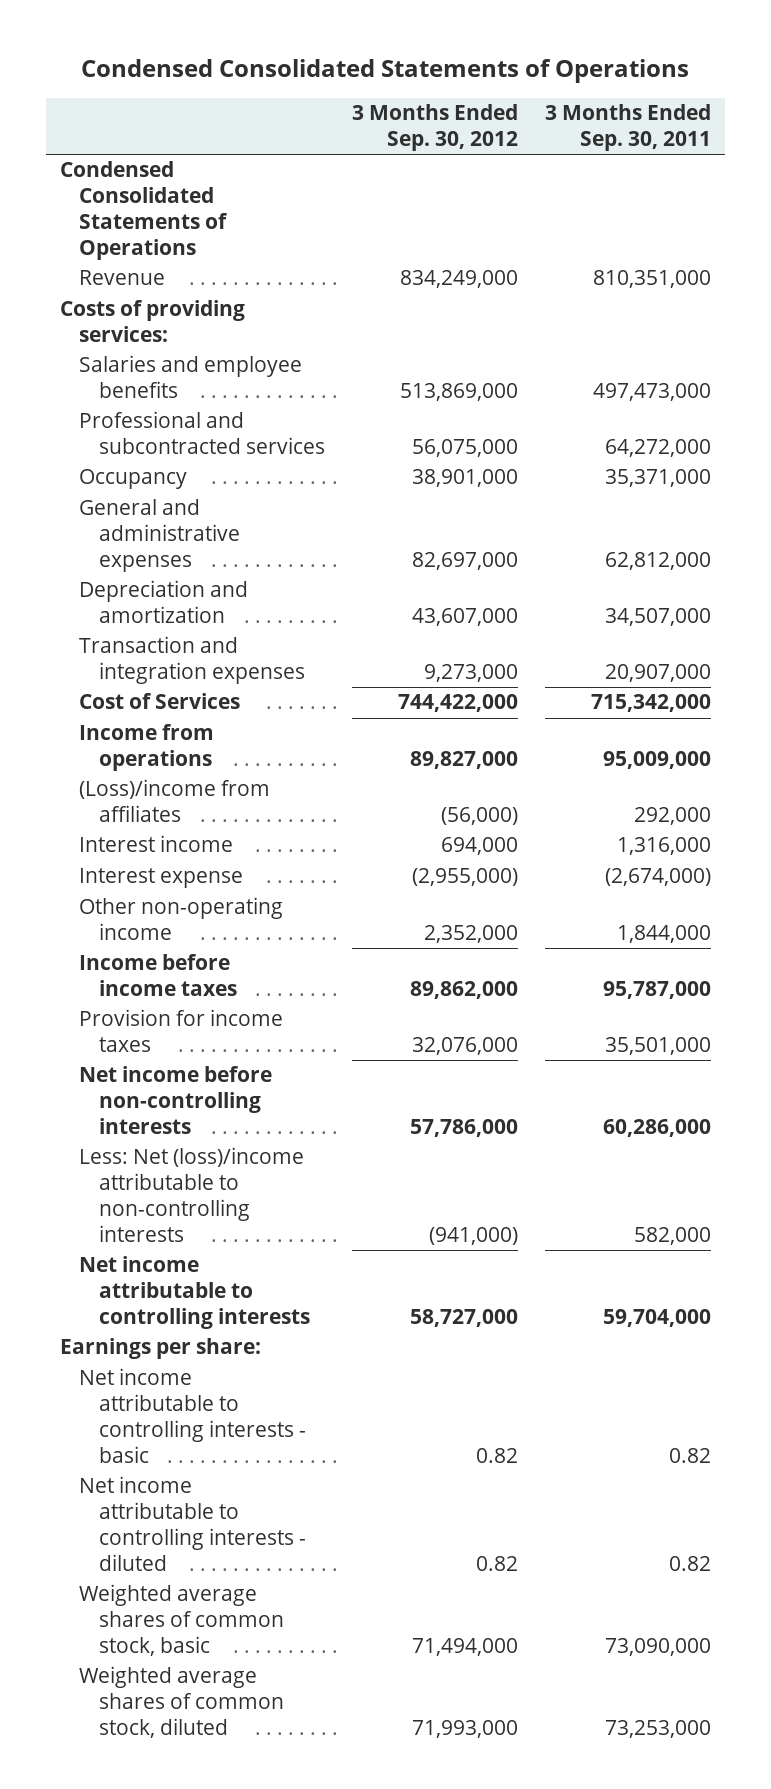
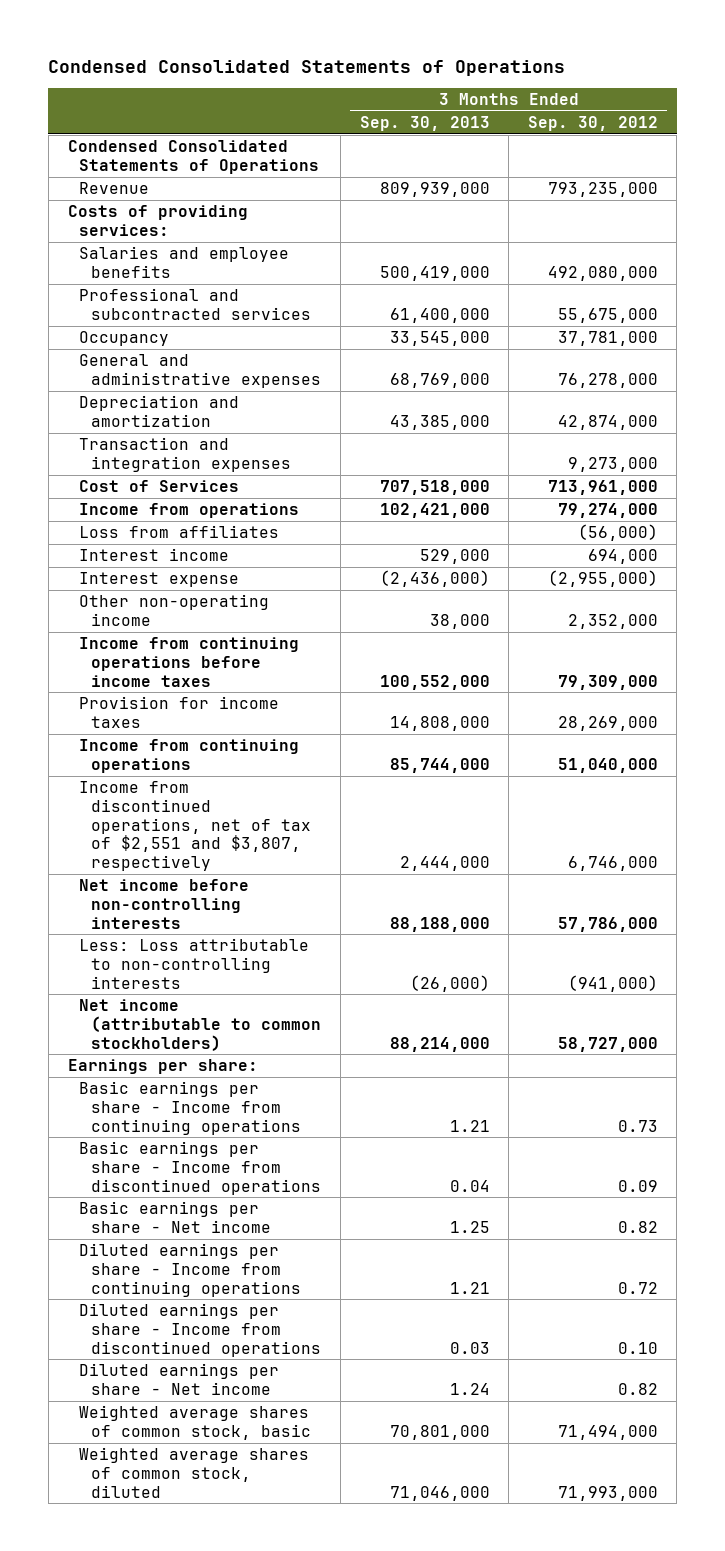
[545,104,712,151] 3 Months Ended Sep. 30, 2011 -> none
none -> [359,115,490,131] Sep. 30, 2013
[400,270,519,289] 834,249,000 -> [547,182,658,198] 793,235,000
[400,383,519,402] 513,869,000 -> [547,265,658,281] 492,080,000
[412,439,519,458] 56,075,000 -> [557,307,658,323] 55,675,000
[412,469,519,488] 38,901,000 -> [557,331,658,347] 37,781,000
[412,552,519,571] 82,697,000 -> [557,372,658,388] 76,278,000
[412,608,519,627] 43,607,000 -> [557,414,658,430] 42,874,000
[398,694,519,713] 744,422,000 -> [547,480,658,496] 713,961,000
[410,751,519,770] 89,827,000 -> [557,503,658,519] 79,274,000
[79,779,271,823] (Loss)/income from affiliates -> [79,525,280,539] Loss from affiliates
[79,954,237,997] Income before income taxes -> [79,637,300,687] Income from continuing operations before income taxes
[410,981,519,1000] 89,862,000 -> [557,674,658,690] 79,309,000
[412,1037,519,1056] 32,076,000 -> [557,715,658,731] 28,269,000
none -> [79,739,300,773] Income from continuing operations
none -> [79,781,312,872] Income from discontinued operations, net of tax of $2,551 and $3,807, respectively
[79,1147,305,1242] Less: Net (loss)/income attributable to non-controlling interests -> [79,938,310,989] Less: Loss attributable to non-controlling interests
[79,1256,310,1330] Net income attributable to controlling interests -> [79,999,322,1051] Net income (attributable to common stockholders)
none -> [79,1081,302,1135] Basic earnings per share - Income from continuing operations
none -> [79,1141,322,1195] Basic earnings per share - Income from discontinued operations
[79,1368,306,1463] Net income attributable to controlling interests - basic -> [79,1201,272,1233] Basic earnings per share - Net income
none -> [79,1243,302,1297] Diluted earnings per share - Income from continuing operations
none -> [79,1303,322,1357] Diluted earnings per share - Income from discontinued operations
[79,1476,306,1571] Net income attributable to controlling interests - diluted -> [79,1363,280,1395] Diluted earnings per share - Net income

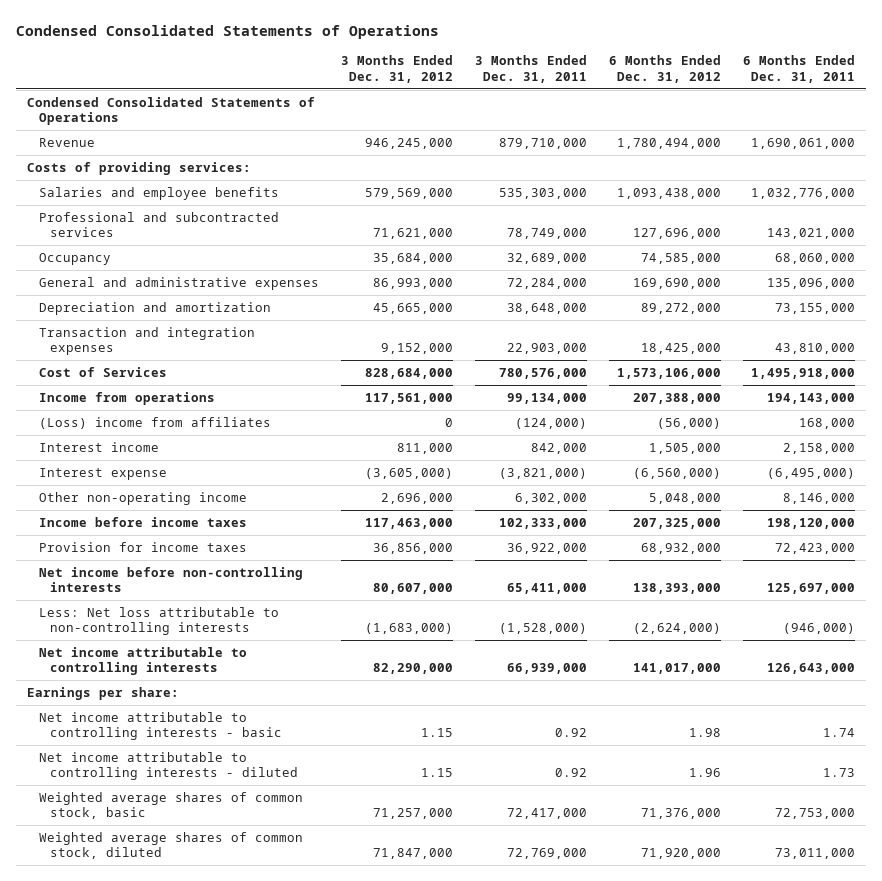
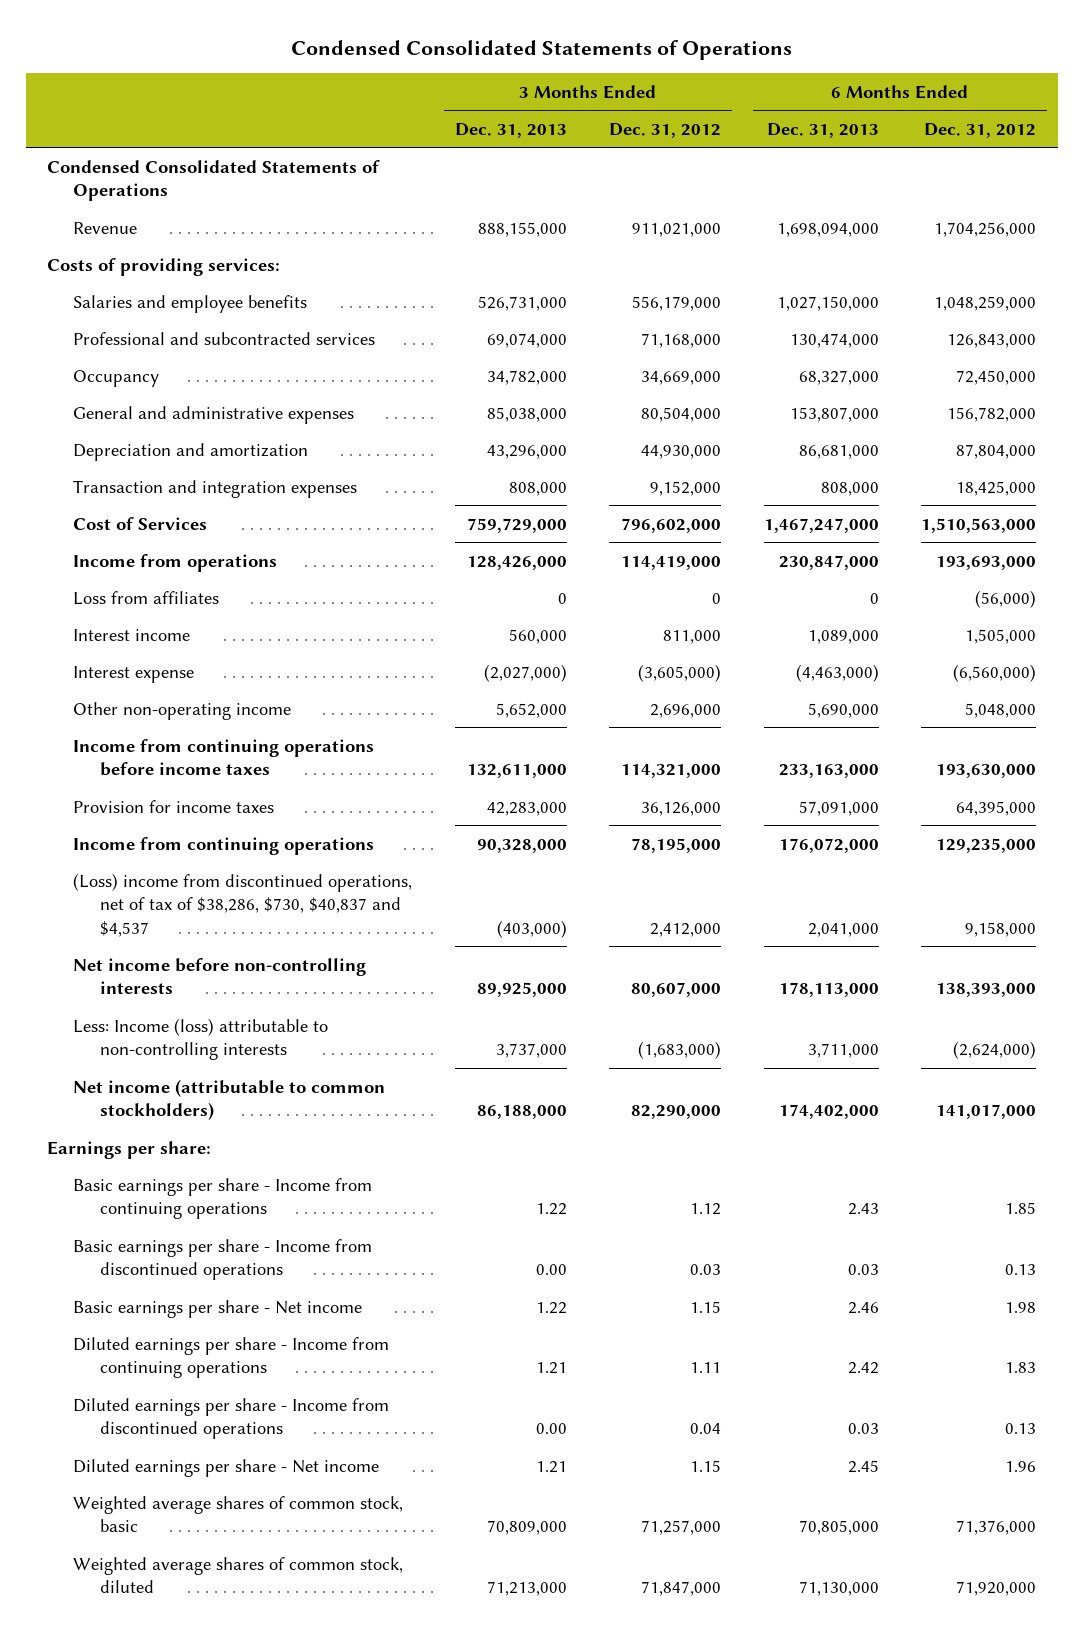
[474,55,587,83] 3 Months Ended Dec. 31, 2011 -> none
[743,55,856,83] 6 Months Ended Dec. 31, 2011 -> none
none -> [454,122,567,138] Dec. 31, 2013
none -> [766,122,879,138] Dec. 31, 2013
[364,138,453,150] 946,245,000 -> [632,222,722,237] 911,021,000
[617,138,722,150] 1,780,494,000 -> [934,221,1037,237] 1,704,256,000
[364,188,453,200] 579,569,000 -> [632,295,722,311] 556,179,000
[617,188,722,200] 1,093,438,000 -> [934,295,1037,311] 1,048,259,000
[372,228,453,240] 71,621,000 -> [641,332,722,348] 71,168,000
[633,228,722,240] 127,696,000 -> [947,333,1037,348] 126,843,000
[372,253,453,265] 35,684,000 -> [641,370,722,385] 34,669,000
[641,253,722,265] 74,585,000 -> [956,369,1037,385] 72,450,000
[372,278,453,290] 86,993,000 -> [641,406,722,422] 80,504,000
[633,278,722,290] 169,690,000 -> [947,406,1037,422] 156,782,000
[372,303,453,315] 45,665,000 -> [641,444,722,459] 44,930,000
[641,303,722,315] 89,272,000 -> [956,443,1037,459] 87,804,000
[364,368,453,380] 828,684,000 -> [621,517,722,533] 796,602,000
[617,368,722,380] 1,573,106,000 -> [921,517,1037,533] 1,510,563,000
[364,393,453,405] 117,561,000 -> [621,555,722,570] 114,419,000
[633,393,722,405] 207,388,000 -> [936,555,1037,570] 193,693,000
[38,417,271,430] (Loss) income from affiliates -> [73,590,220,605] Loss from affiliates
[38,517,247,528] Income before income taxes -> [73,738,375,777] Income from continuing operations before income taxes
[364,518,453,530] 117,463,000 -> [621,764,722,779] 114,321,000
[633,518,722,530] 207,325,000 -> [936,764,1037,779] 193,630,000
[372,543,453,555] 36,856,000 -> [641,801,722,816] 36,126,000
[641,543,722,555] 68,932,000 -> [956,800,1037,816] 64,395,000
none -> [73,836,375,855] Income from continuing operations
none -> [73,872,413,938] (Loss) income from discontinued operations, net of tax of $38,286, $730, $40,837 and $4,537
[38,607,279,636] Less: Net loss attributable to non-controlling interests -> [73,1017,329,1061] Less: Income (loss) attributable to non-controlling interests
[38,647,247,676] Net income attributable to controlling interests -> [73,1078,386,1121] Net income (attributable to common stockholders)
none -> [73,1177,373,1220] Basic earnings per share - Income from continuing operations
none -> [73,1238,373,1281] Basic earnings per share - Income from discontinued operations
[38,712,283,741] Net income attributable to controlling interests - basic -> [73,1299,363,1318] Basic earnings per share - Net income
none -> [73,1336,390,1379] Diluted earnings per share - Income from continuing operations
none -> [73,1397,390,1440] Diluted earnings per share - Income from discontinued operations
[38,752,299,781] Net income attributable to controlling interests - diluted -> [73,1458,380,1477] Diluted earnings per share - Net income

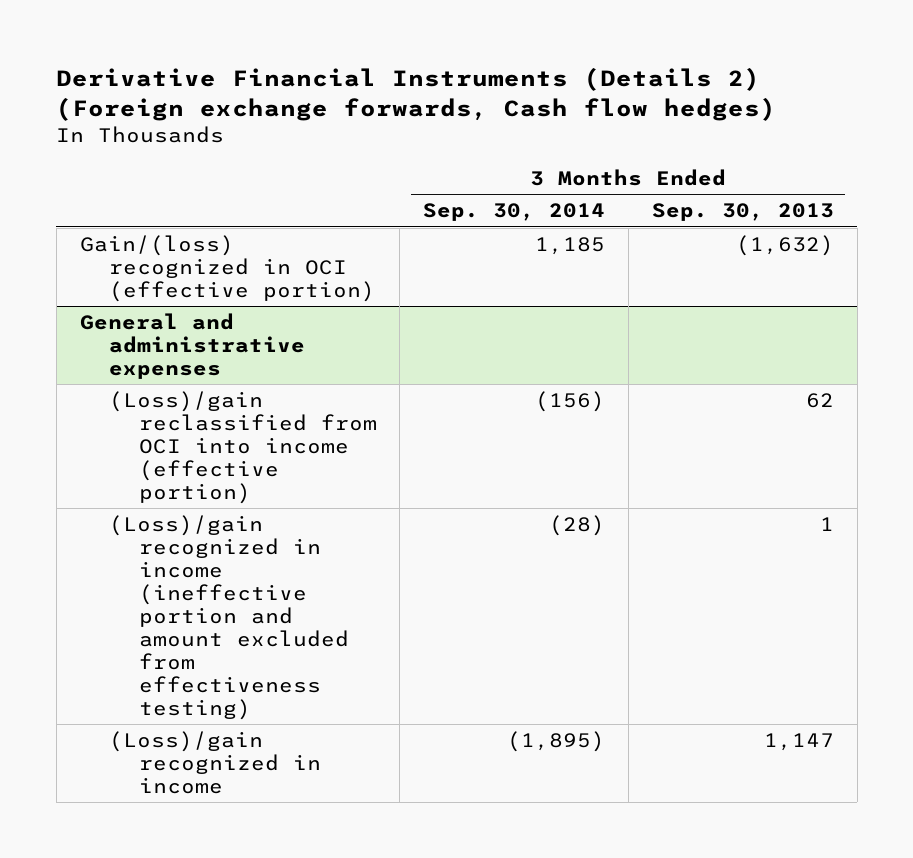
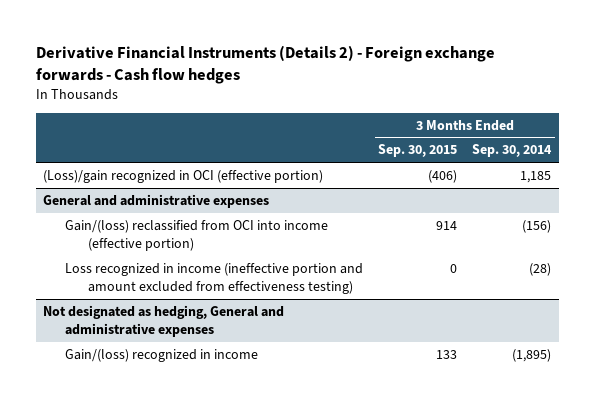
[56,67,777,122] Derivative Financial Instruments (Details 2) (Foreign exchange forwards, Cash flow hedges) -> [35,44,495,84] Derivative Financial Instruments (Details 2) - Foreign exchange forwards - Cash flow hedges
[651,203,834,222] Sep. 30, 2013 -> none
none -> [378,144,458,158] Sep. 30, 2015
[79,234,376,302] Gain/(loss) recognized in OCI (effective portion) -> [43,169,324,183] (Loss)/gain recognized in OCI (effective portion)
[109,390,377,504] (Loss)/gain reclassified from OCI into income (effective portion) -> [65,219,329,251] Gain/(loss) reclassified from OCI into income (effective portion)
[109,514,349,720] (Loss)/gain recognized in income (ineffective portion and amount excluded from effectiveness testing) -> [65,262,364,294] Loss recognized in income (ineffective portion and amount excluded from effectiveness testing)
none -> [43,304,285,337] Not designated as hedging, General and administrative expenses
[109,730,321,794] (Loss)/gain recognized in income -> [65,348,259,362] Gain/(loss) recognized in income

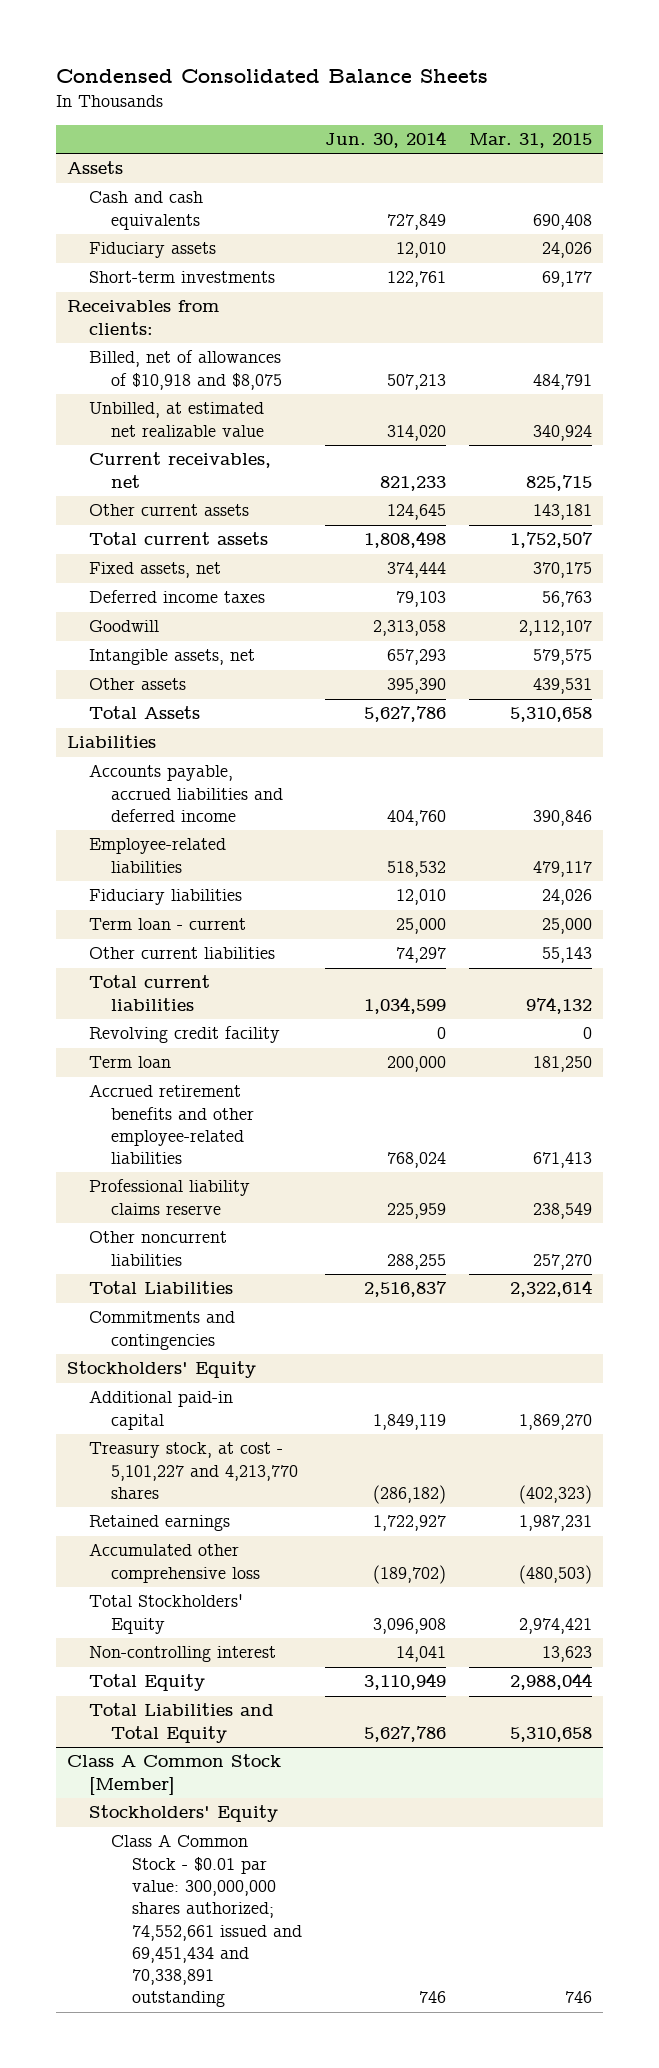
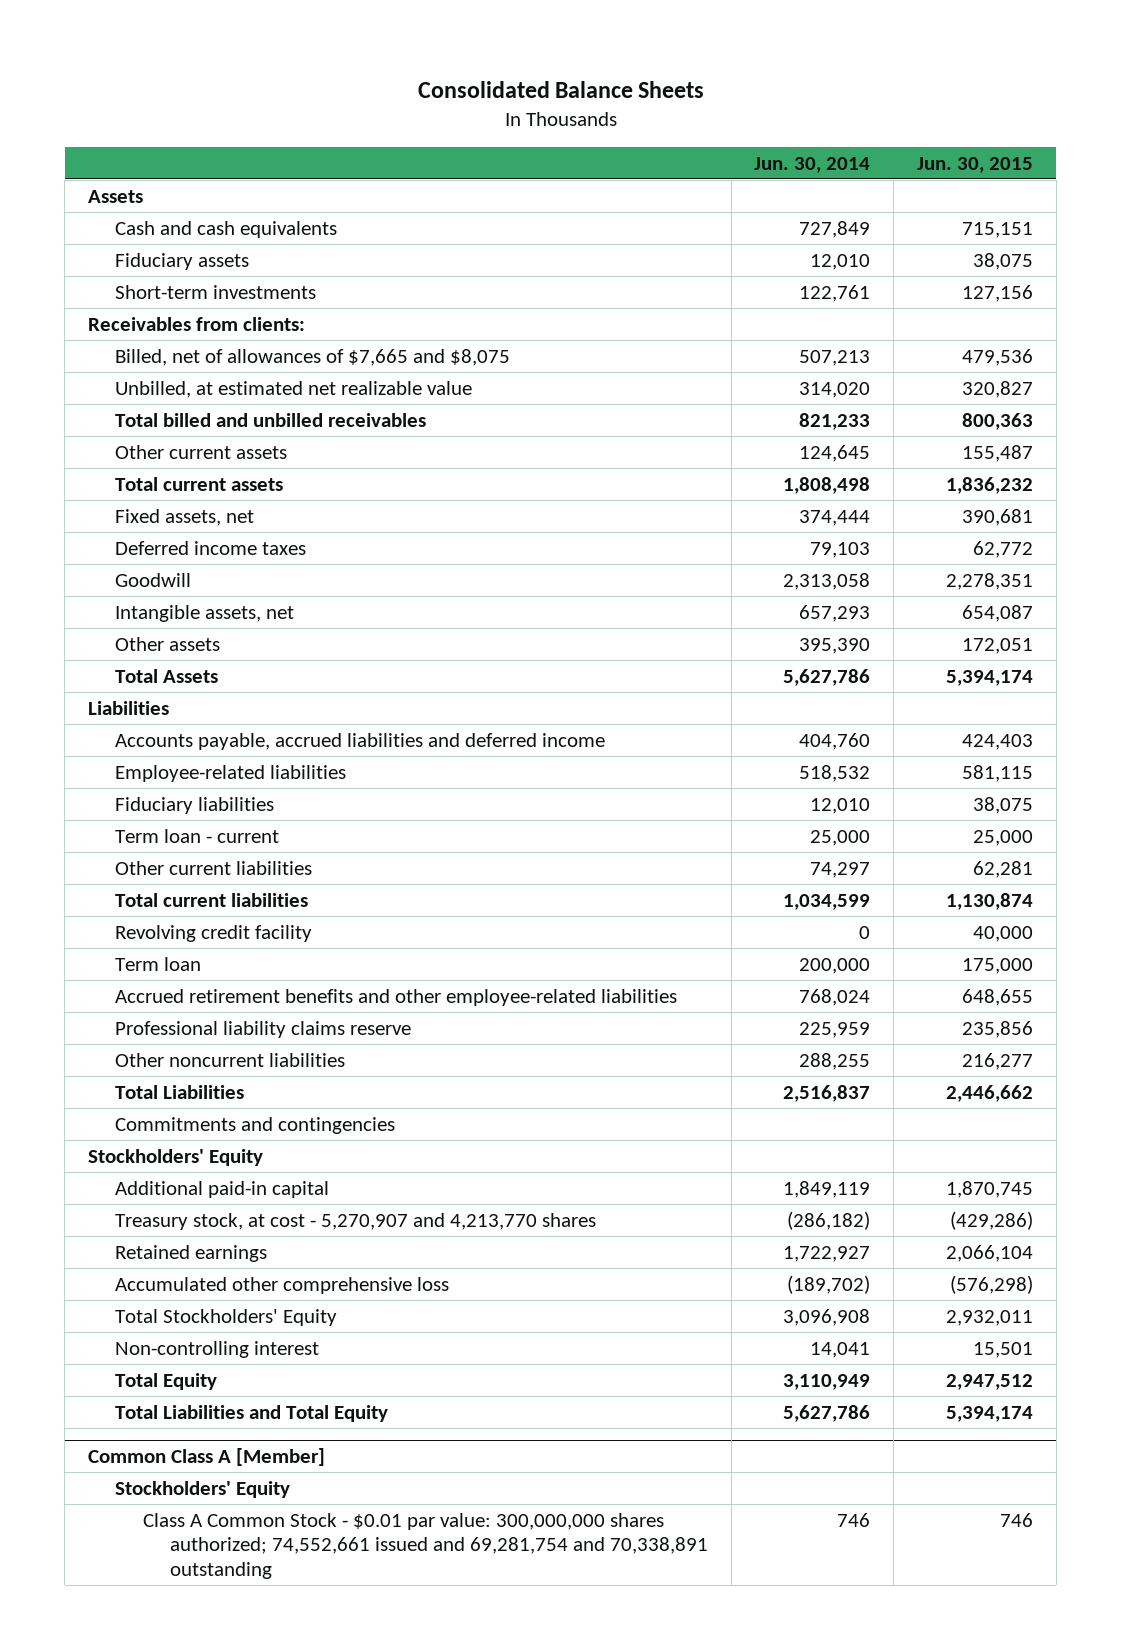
[55,69,488,84] Condensed Consolidated Balance Sheets -> [417,80,704,98] Consolidated Balance Sheets
[469,133,593,149] Mar. 31, 2015 -> none
none -> [917,156,1034,173] Jun. 30, 2015
[88,350,282,390] Billed, net of allowances of $10,918 and $8,075 -> [115,348,511,366] Billed, net of allowances of $7,665 and $8,075
[88,452,271,488] Current receivables, net -> [115,412,427,427] Total billed and unbilled receivables
[88,1442,298,1499] Treasury stock, at cost - 5,101,227 and 4,213,770 shares -> [115,1212,597,1230] Treasury stock, at cost - 5,270,907 and 4,213,770 shares
[67,1754,282,1795] Class A Common Stock [Member] -> [88,1448,326,1467] Common Class A [Member]
[110,1834,303,2008] Class A Common Stock - $0.01 par value: 300,000,000 shares authorized; 74,552,661 issued and 69,451,434 and 70,338,891 outstanding -> [142,1512,708,1580] Class A Common Stock - $0.01 par value: 300,000,000 shares authorized; 74,552,661 issued and 69,281,754 and 70,338,891 outstanding

